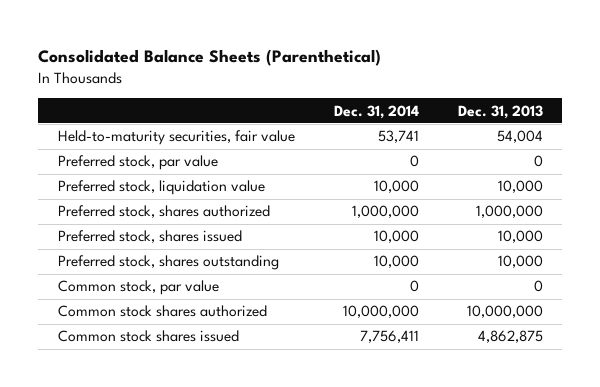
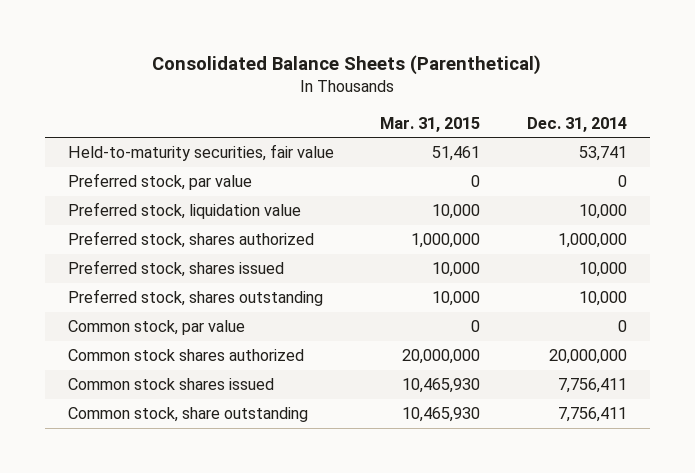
[457,104,543,119] Dec. 31, 2013 -> none
none -> [380,116,481,132] Mar. 31, 2015
[342,305,419,319] 10,000,000 -> [548,349,627,365] 20,000,000
none -> [68,407,309,423] Common stock, share outstanding

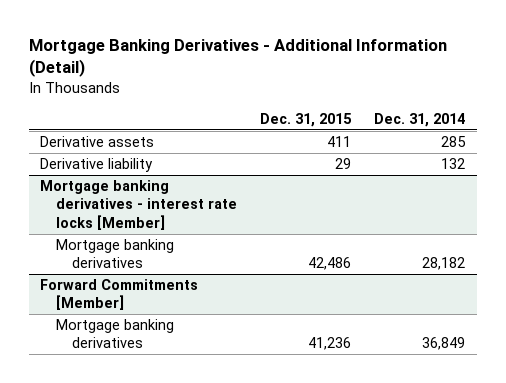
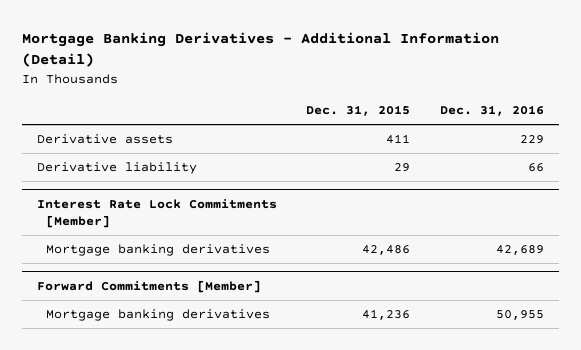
[374,112,466,127] Dec. 31, 2014 -> none
none -> [440,105,545,117] Dec. 31, 2016
[40,180,238,230] Mortgage banking derivatives - interest rate locks [Member] -> [36,198,277,229] Interest Rate Lock Commitments [Member]

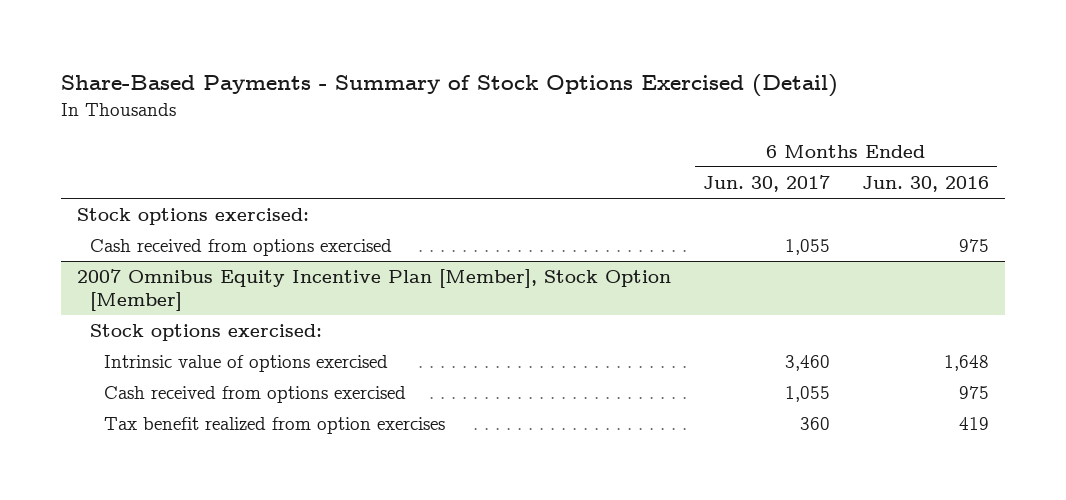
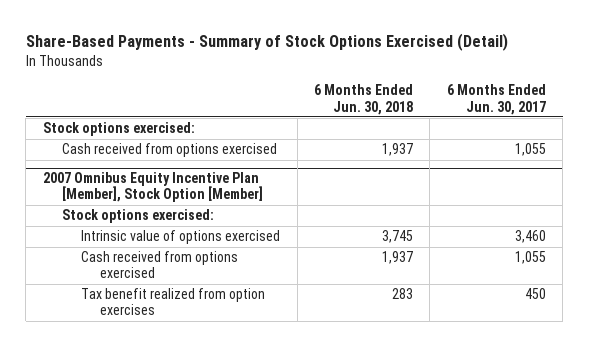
[862,175,990,192] Jun. 30, 2016 -> none
none -> [314,84,414,115] 6 Months Ended Jun. 30, 2018
[800,417,831,431] 360 -> [524,288,546,300] 450

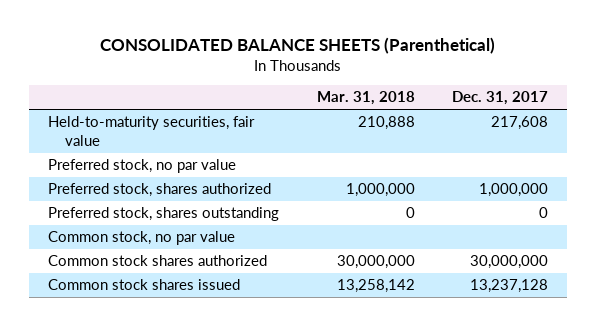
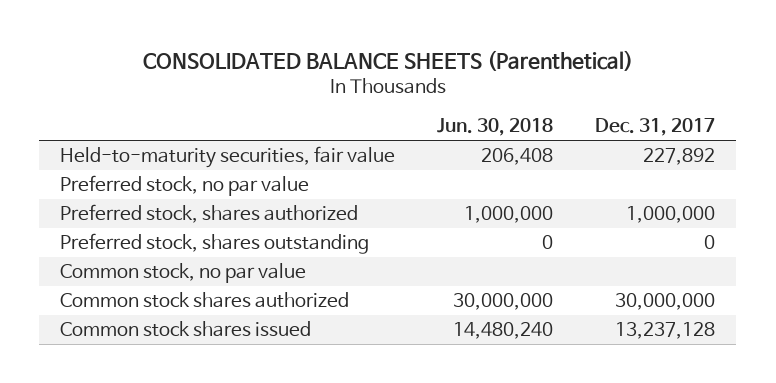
[316,91,415,106] Mar. 31, 2018 -> none
none -> [437,118,554,137] Jun. 30, 2018
[491,116,549,131] 217,608 -> [643,148,716,166] 227,892

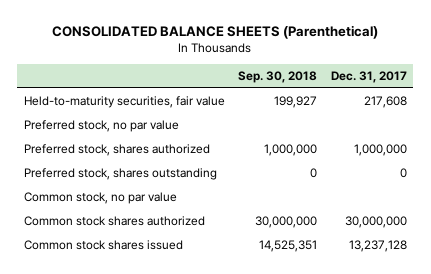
[437,118,554,137] Jun. 30, 2018 -> none
none -> [238,71,318,84] Sep. 30, 2018
[643,148,716,166] 227,892 -> [363,96,407,109] 217,608

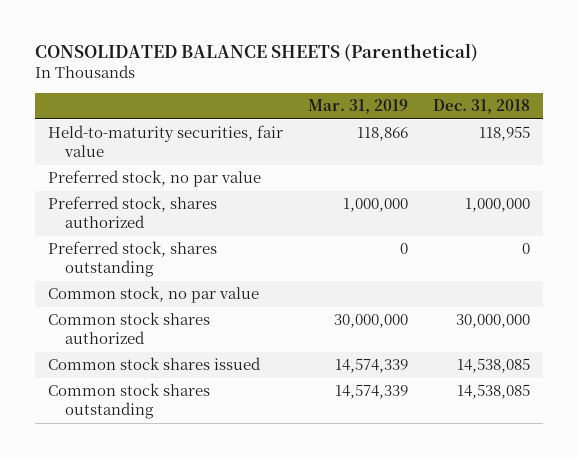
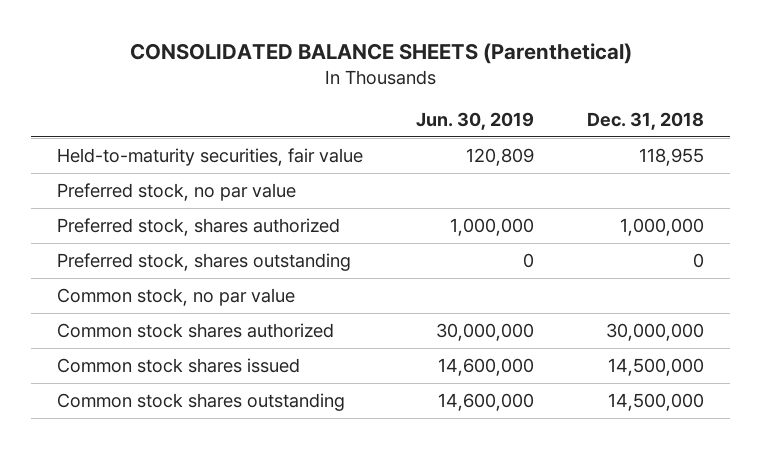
[308,99,409,115] Mar. 31, 2019 -> none
none -> [416,111,535,130] Jun. 30, 2019
[457,358,531,374] 14,538,085 -> [608,357,705,376] 14,500,000
[457,384,531,400] 14,538,085 -> [608,392,705,411] 14,500,000

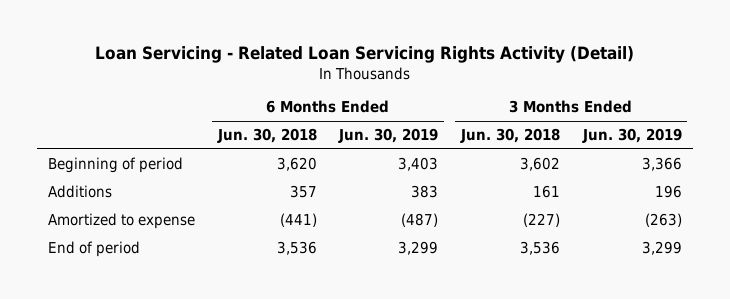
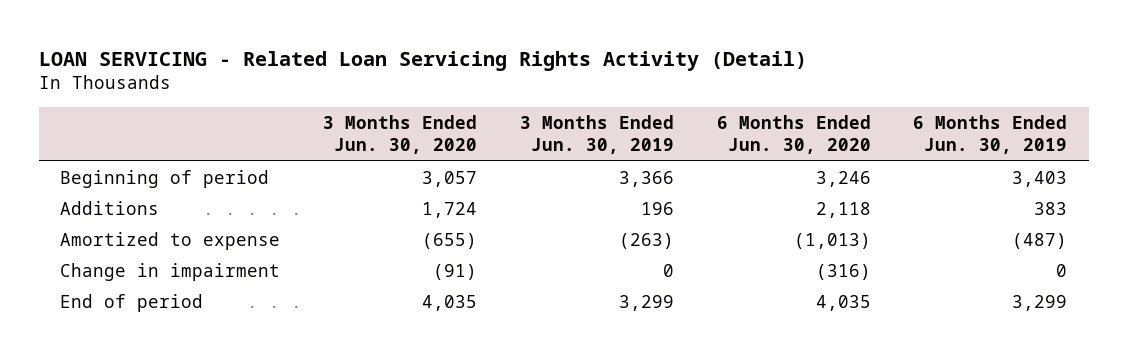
[94,46,634,64] Loan Servicing - Related Loan Servicing Rights Activity (Detail) -> [38,50,807,71] LOAN SERVICING - Related Loan Servicing Rights Activity (Detail)
[216,128,317,144] Jun. 30, 2018 -> none
[460,128,561,144] Jun. 30, 2018 -> none
none -> [322,115,477,155] 3 Months Ended Jun. 30, 2020
none -> [716,115,871,155] 6 Months Ended Jun. 30, 2020
none -> [60,263,281,282] Change in impairment

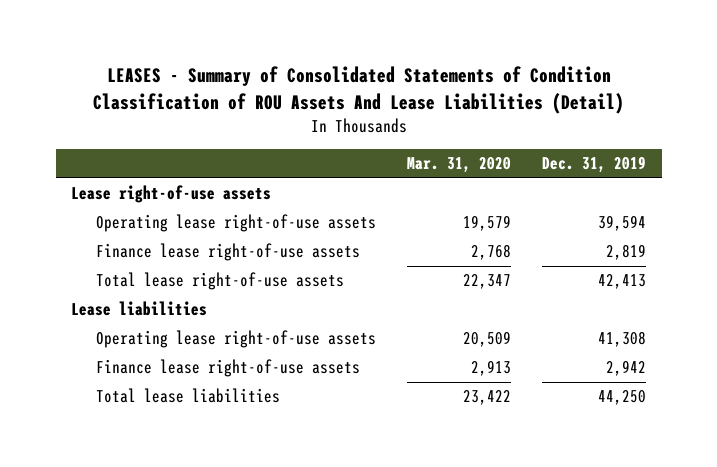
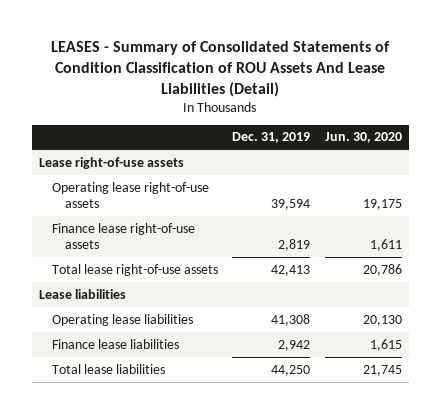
[406,157,511,174] Mar. 31, 2020 -> none
none -> [324,132,402,144] Jun. 30, 2020
[95,330,376,349] Operating lease right-of-use assets -> [51,313,193,326] Operating lease liabilities
[95,359,360,378] Finance lease right-of-use assets -> [51,338,179,349] Finance lease liabilities

